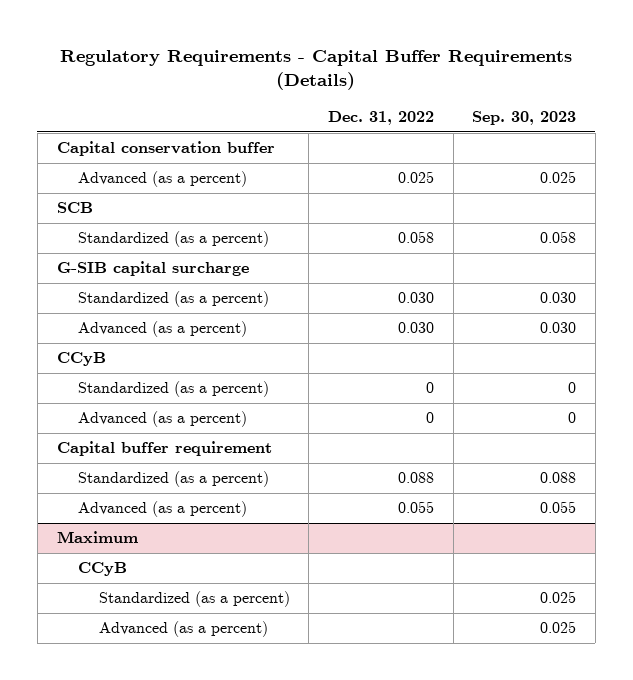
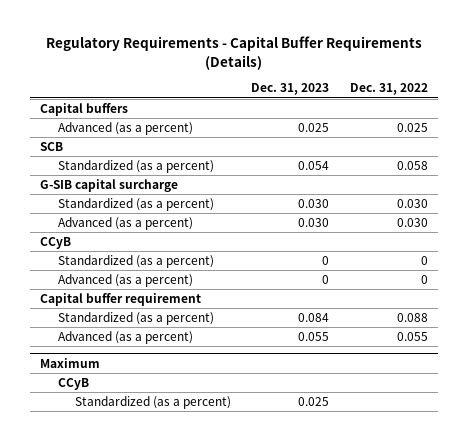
[472,111,577,126] Sep. 30, 2023 -> none
none -> [251,83,330,96] Dec. 31, 2023
[56,141,275,157] Capital conservation buffer -> [40,102,129,116] Capital buffers
[98,621,268,638] Advanced (as a percent) -> none

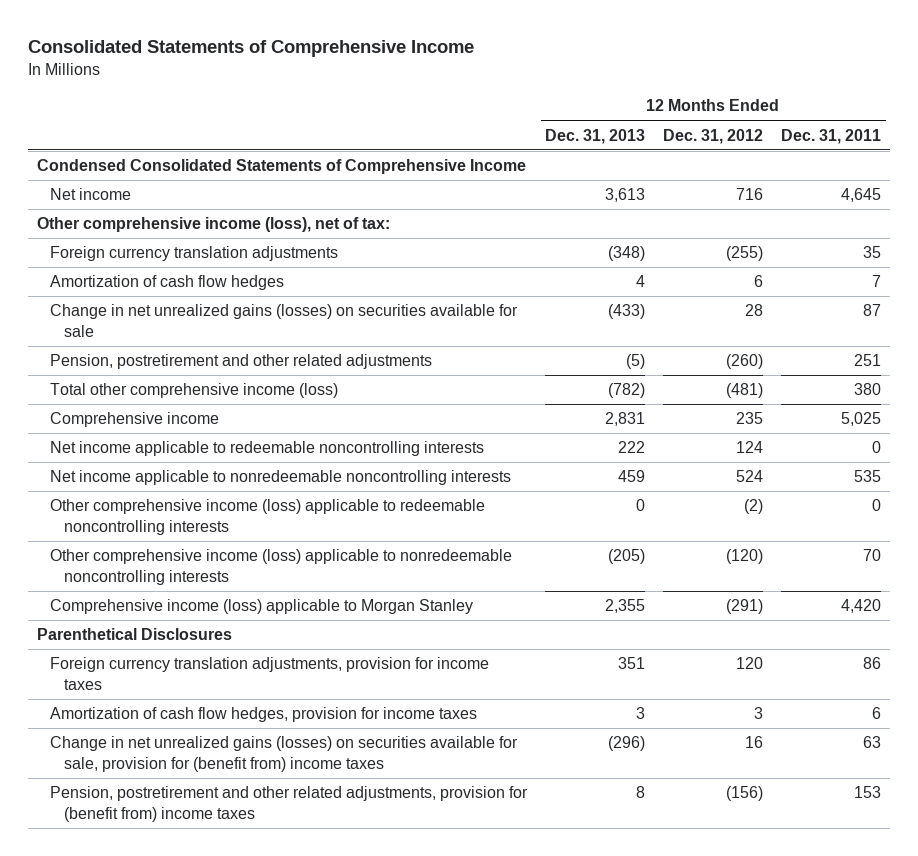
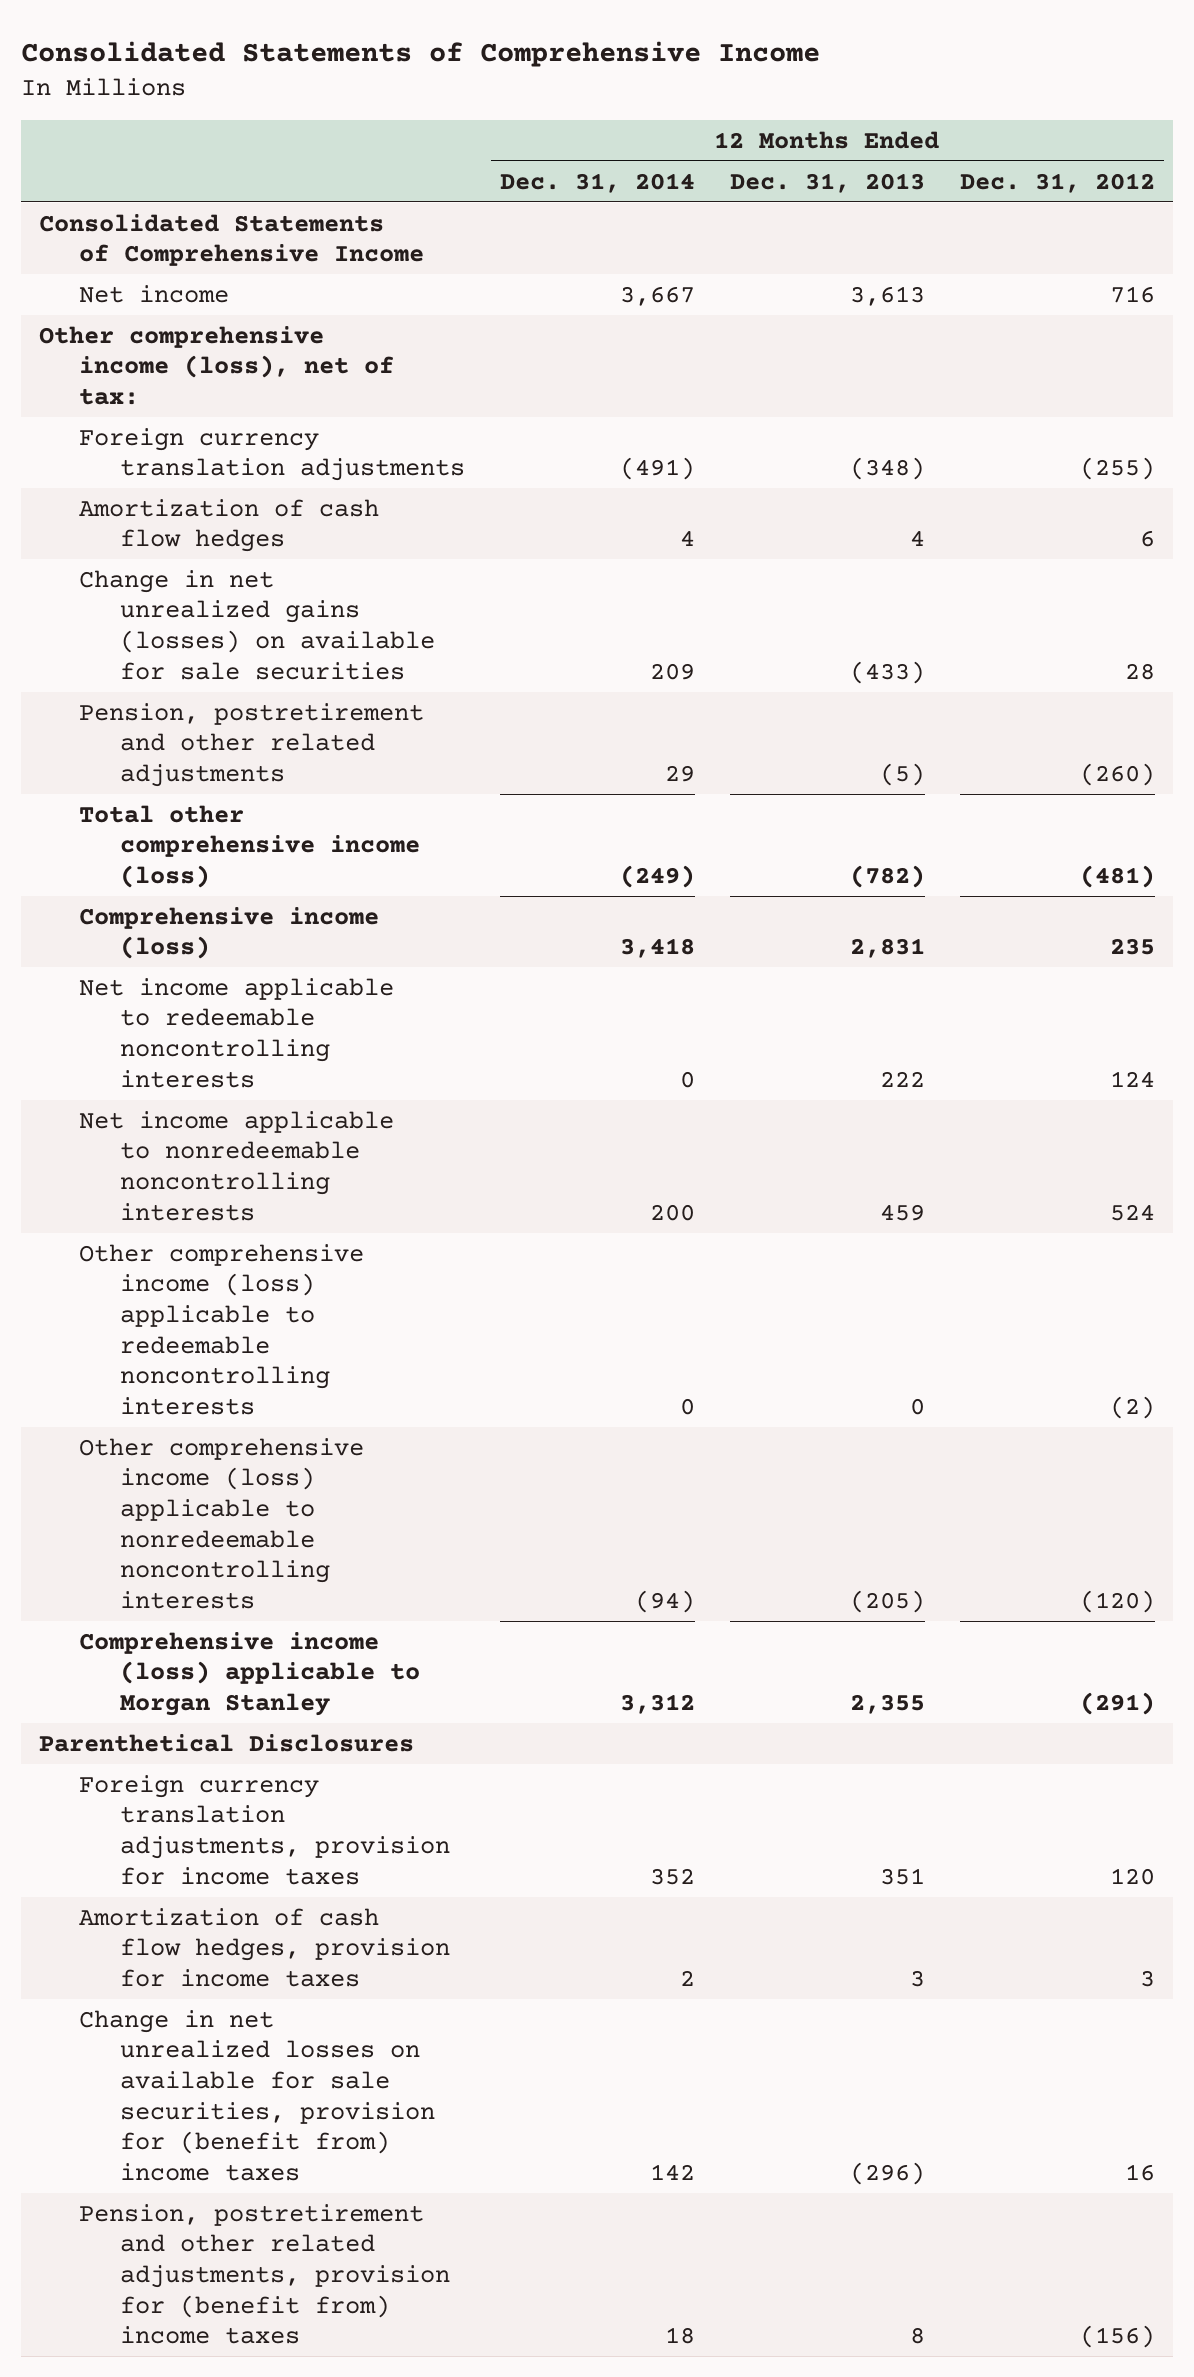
[781,128,882,144] Dec. 31, 2011 -> none
none -> [499,172,695,193] Dec. 31, 2014
[36,159,526,175] Condensed Consolidated Statements of Comprehensive Income -> [38,213,425,267] Consolidated Statements of Comprehensive Income
[50,304,519,337] Change in net unrealized gains (losses) on securities available for sale -> [79,569,435,680] Change in net unrealized gains (losses) on available for sale securities
[50,412,220,428] Comprehensive income -> [79,906,380,960] Comprehensive income (loss)
[50,736,519,772] Change in net unrealized gains (losses) on securities available for sale, provision for (benefit from) income taxes -> [79,2009,435,2181] Change in net unrealized losses on available for sale securities, provision for (benefit from) income taxes

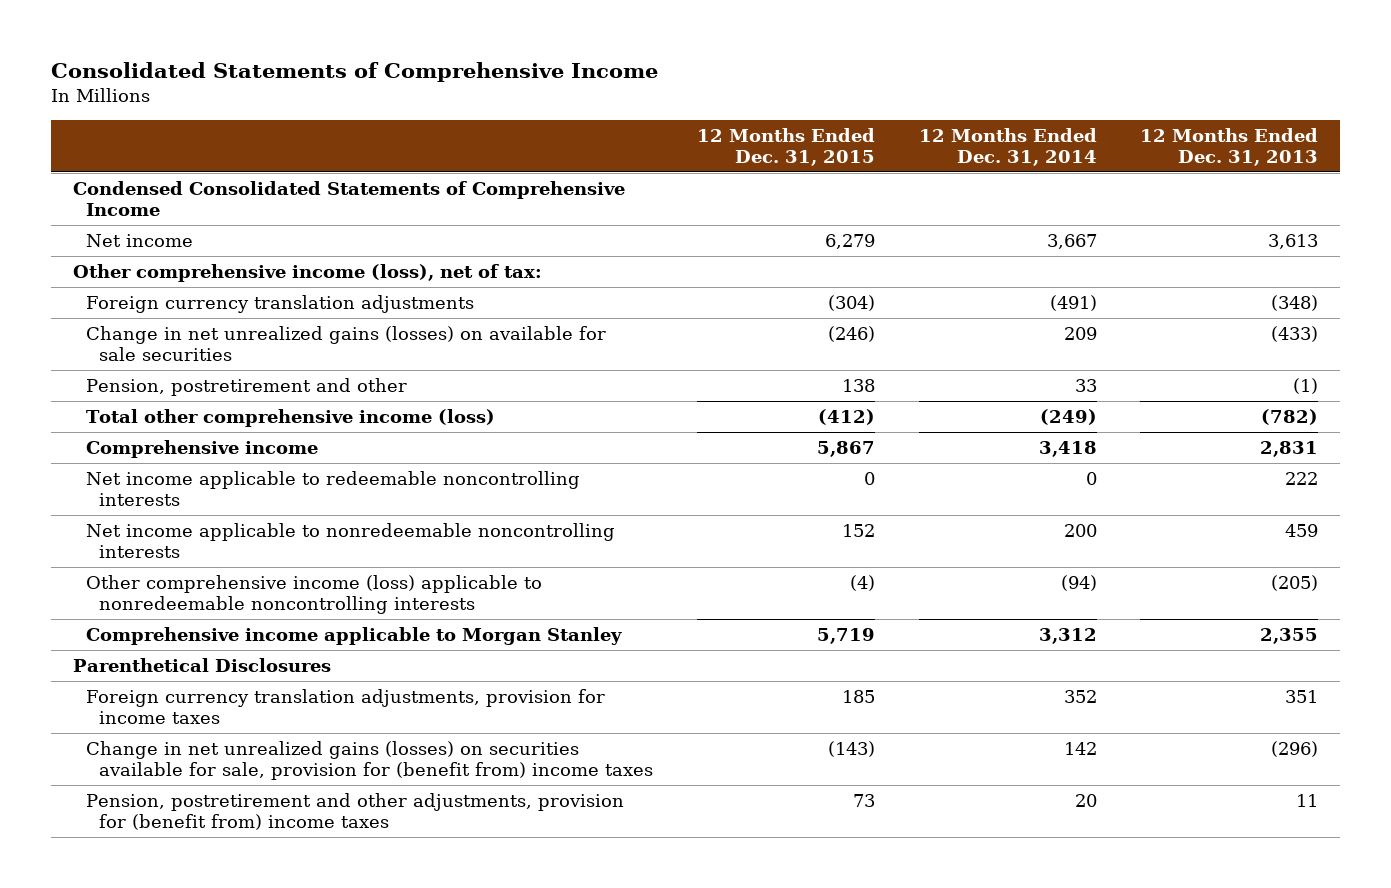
[960,172,1156,193] Dec. 31, 2012 -> none
none -> [697,127,876,166] 12 Months Ended Dec. 31, 2015
[38,213,425,267] Consolidated Statements of Comprehensive Income -> [72,180,625,216] Condensed Consolidated Statements of Comprehensive Income
[79,498,380,553] Amortization of cash flow hedges -> none
[79,702,425,787] Pension, postretirement and other related adjustments -> [86,377,408,396] Pension, postretirement and other
[664,764,695,782] 29 -> [1074,378,1097,392] 33
[879,762,925,786] (5) -> [1293,377,1319,394] (1)
[79,906,380,960] Comprehensive income (loss) -> [86,439,319,458] Comprehensive income
[79,1243,365,1415] Other comprehensive income (loss) applicable to redeemable noncontrolling interests -> none
[79,1631,420,1716] Comprehensive income (loss) applicable to Morgan Stanley -> [86,626,623,645] Comprehensive income applicable to Morgan Stanley
[79,1907,450,1987] Amortization of cash flow hedges, provision for income taxes -> none
[79,2009,435,2181] Change in net unrealized losses on available for sale securities, provision for (benefit from) income taxes -> [86,740,654,780] Change in net unrealized gains (losses) on securities available for sale, provision for (benefit from) income taxes
[79,2203,450,2345] Pension, postretirement and other related adjustments, provision for (benefit from) income taxes -> [86,792,625,830] Pension, postretirement and other adjustments, provision for (benefit from) income taxes
[664,2327,695,2345] 18 -> [1074,793,1097,807] 20
[909,2327,925,2345] 8 -> [1296,793,1319,807] 11

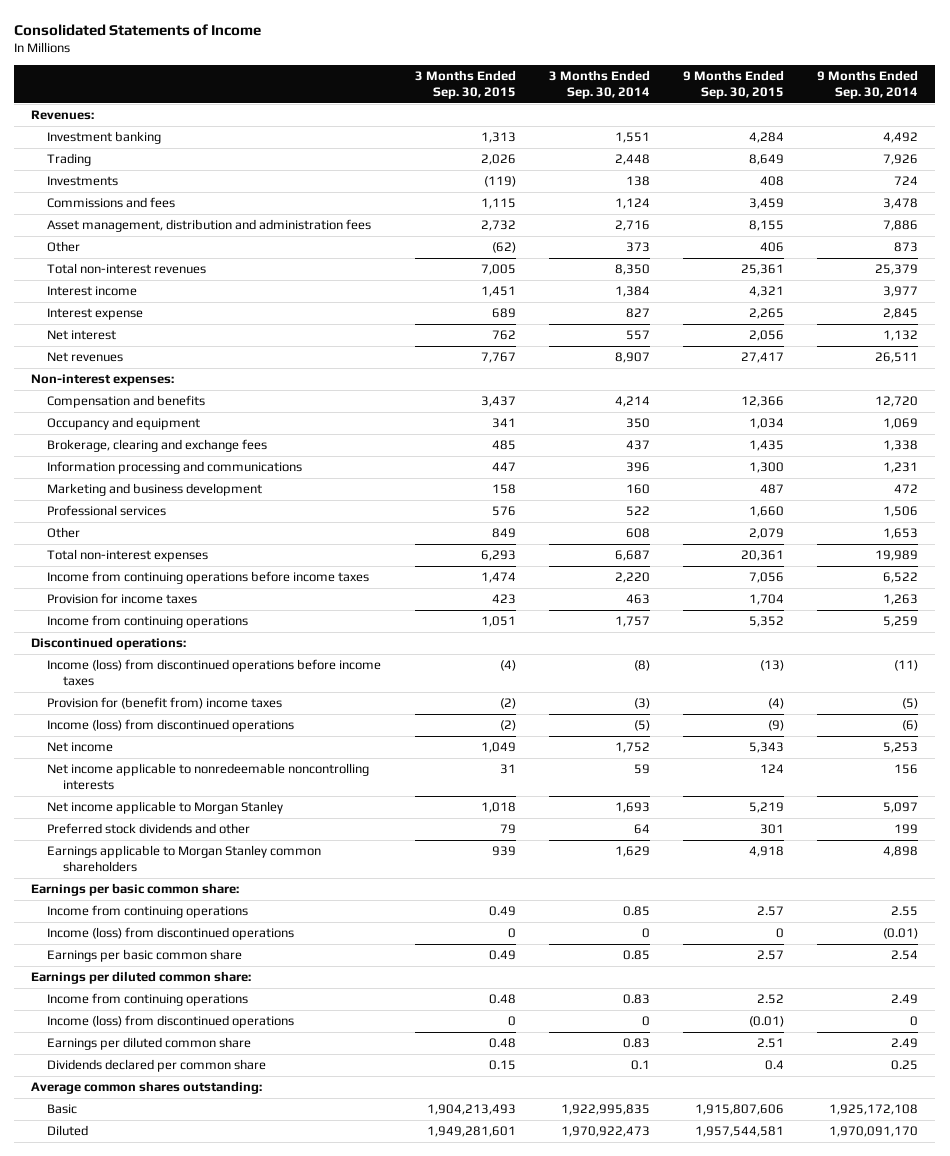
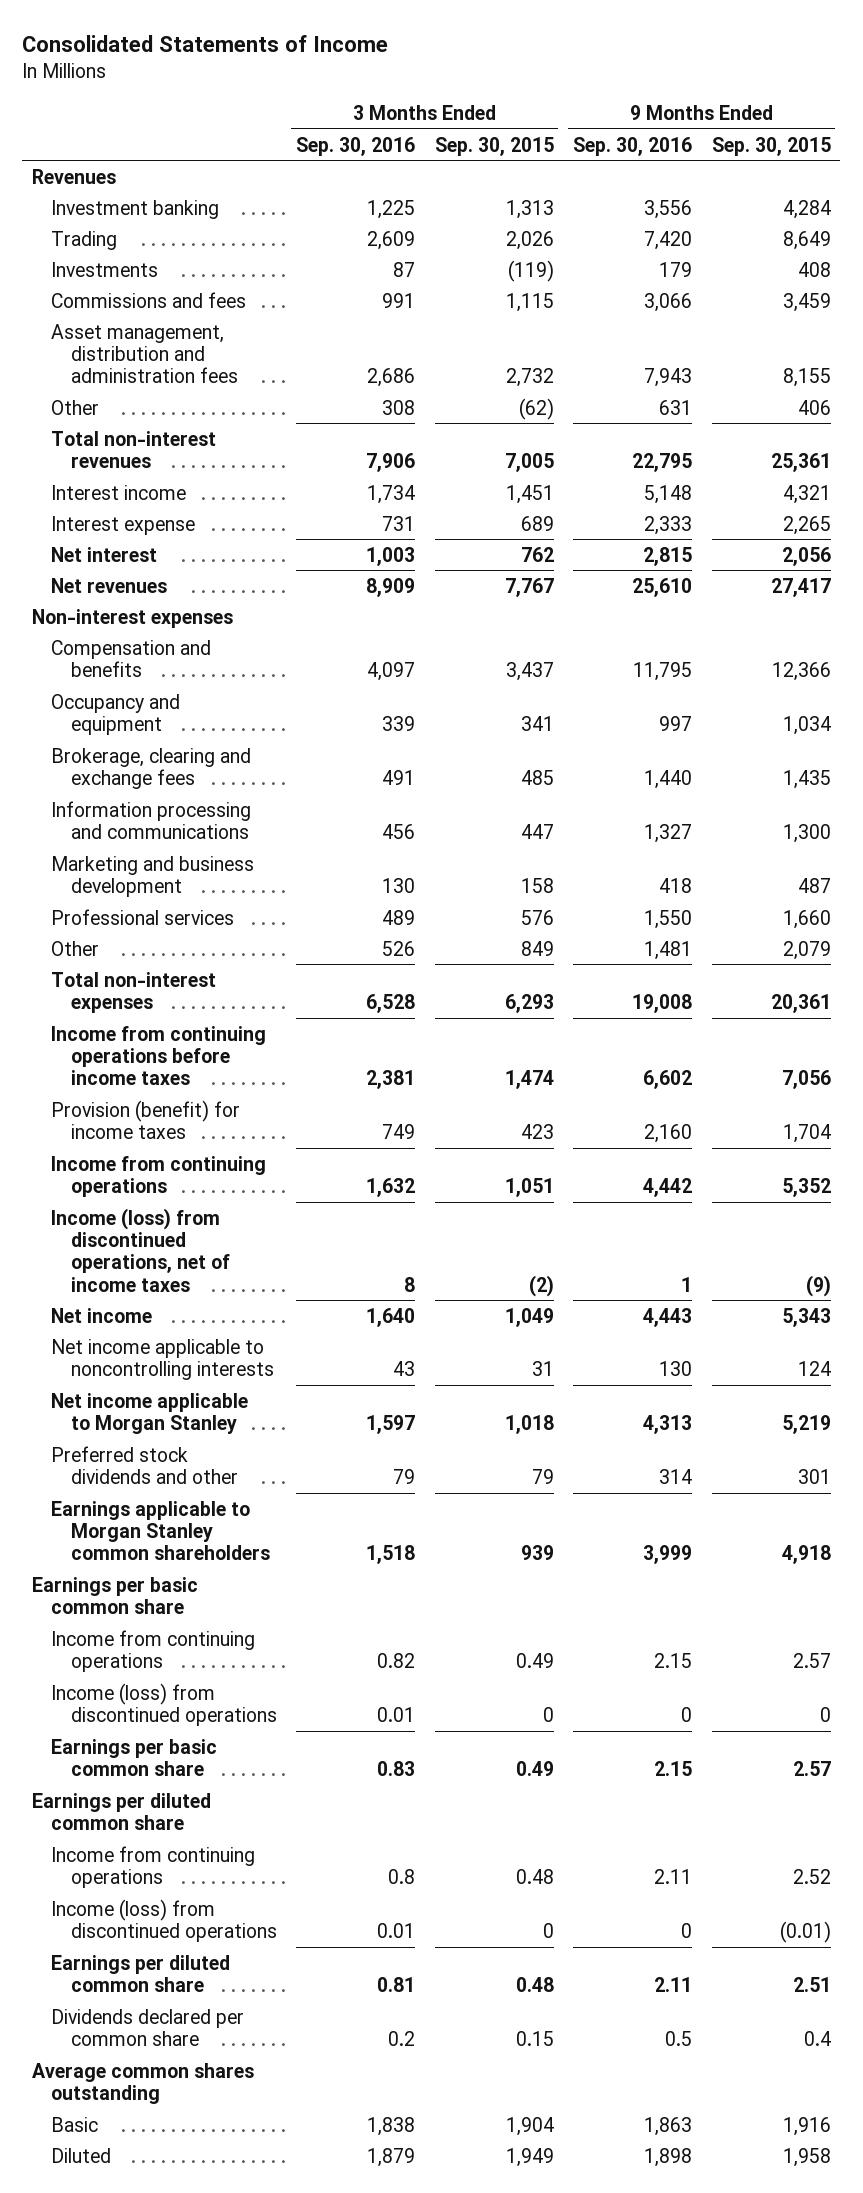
[548,70,650,100] 3 Months Ended Sep. 30, 2014 -> none
[817,70,919,100] 9 Months Ended Sep. 30, 2014 -> none
none -> [296,136,416,156] Sep. 30, 2016
none -> [573,136,693,156] Sep. 30, 2016
[31,110,95,121] Revenues: -> [32,168,117,184] Revenues
[31,374,175,387] Non-interest expenses: -> [32,608,234,628] Non-interest expenses
[47,593,198,605] Provision for income taxes -> [51,1099,241,1139] Provision (benefit) for income taxes
[31,637,187,651] Discontinued operations: -> none
[47,659,382,686] Income (loss) from discontinued operations before income taxes -> none
[47,697,283,710] Provision for (benefit from) income taxes -> none
[47,719,295,733] Income (loss) from discontinued operations -> [51,1207,230,1292] Income (loss) from discontinued operations, net of income taxes
[47,763,370,790] Net income applicable to nonredeemable noncontrolling interests -> [51,1338,274,1380] Net income applicable to noncontrolling interests
[31,883,240,897] Earnings per basic common share: -> [32,1576,199,1614] Earnings per basic common share
[31,971,252,985] Earnings per diluted common share: -> [32,1792,212,1830] Earnings per diluted common share
[31,1081,263,1095] Average common shares outstanding: -> [32,2062,255,2104] Average common shares outstanding
[426,1104,516,1116] 1,904,213,493 -> [505,2116,554,2136] 1,904
[695,1104,785,1116] 1,915,807,606 -> [782,2116,831,2136] 1,916
[426,1126,516,1138] 1,949,281,601 -> [505,2147,554,2167] 1,949
[695,1126,785,1138] 1,957,544,581 -> [782,2147,831,2167] 1,958

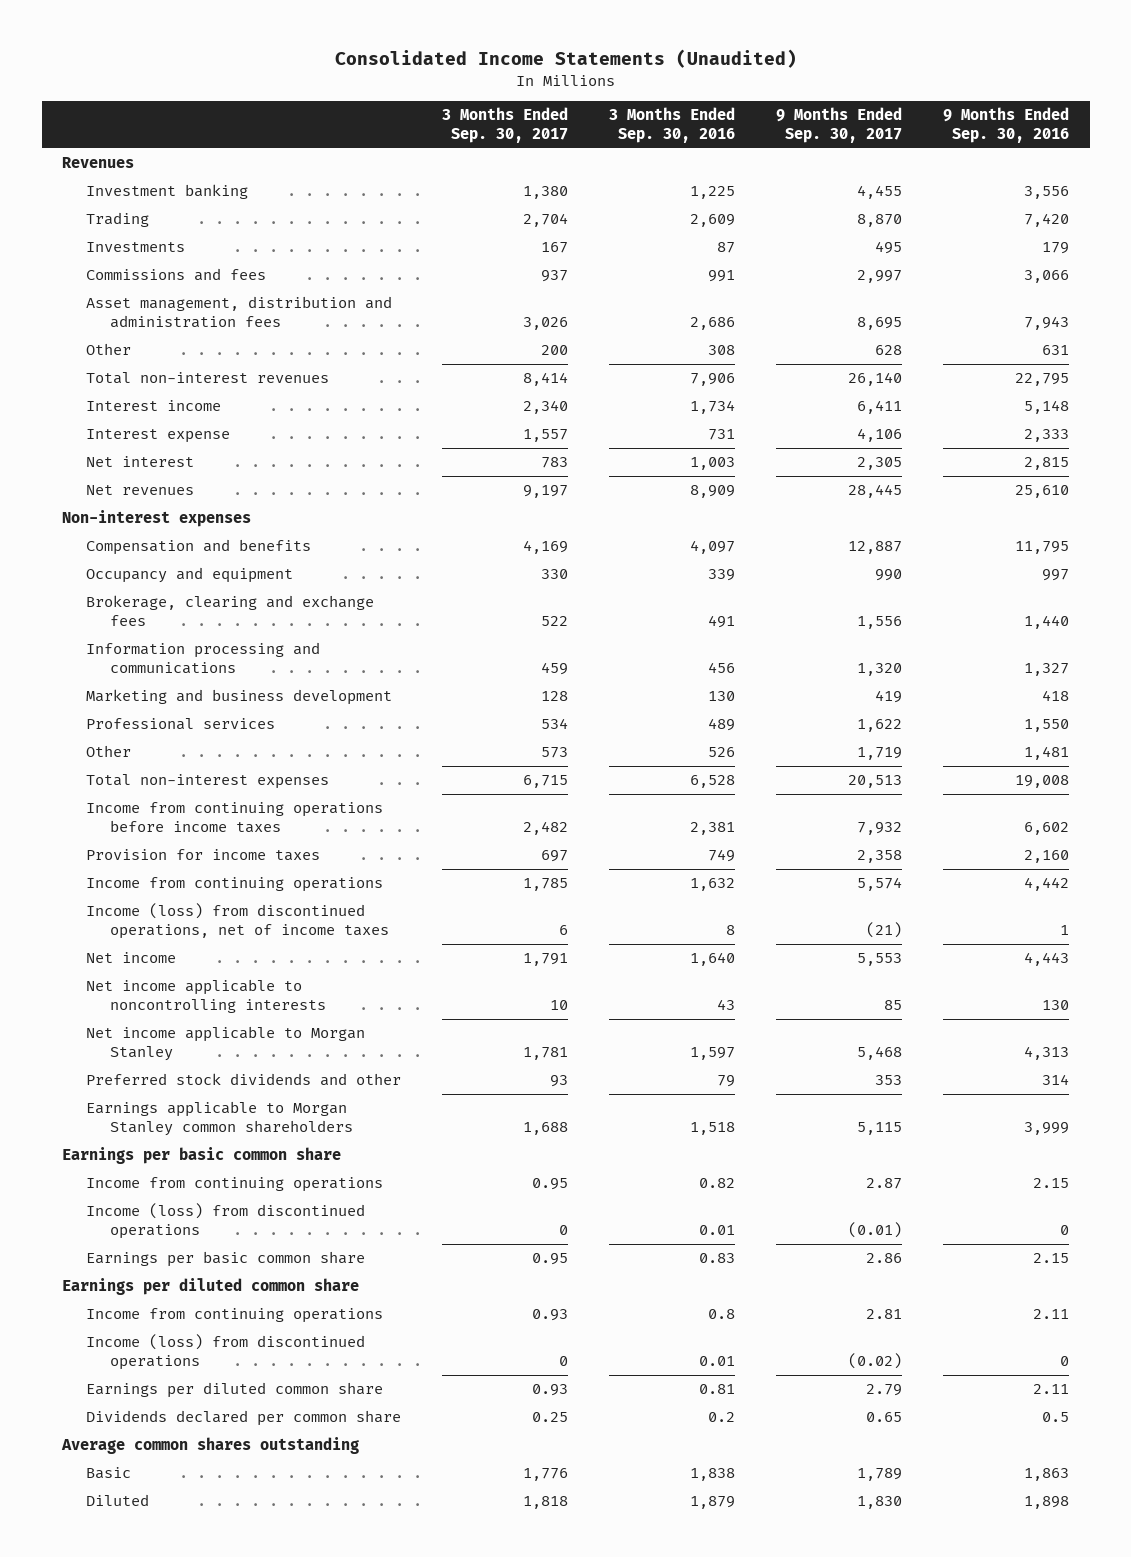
[22,35,389,53] Consolidated Statements of Income -> [334,49,797,69] Consolidated Income Statements (Unaudited)
[434,136,554,156] Sep. 30, 2015 -> none
[711,136,831,156] Sep. 30, 2015 -> none
none -> [442,107,569,143] 3 Months Ended Sep. 30, 2017
none -> [776,107,903,143] 9 Months Ended Sep. 30, 2017
[51,1099,241,1139] Provision (benefit) for income taxes -> [86,849,321,862] Provision for income taxes

